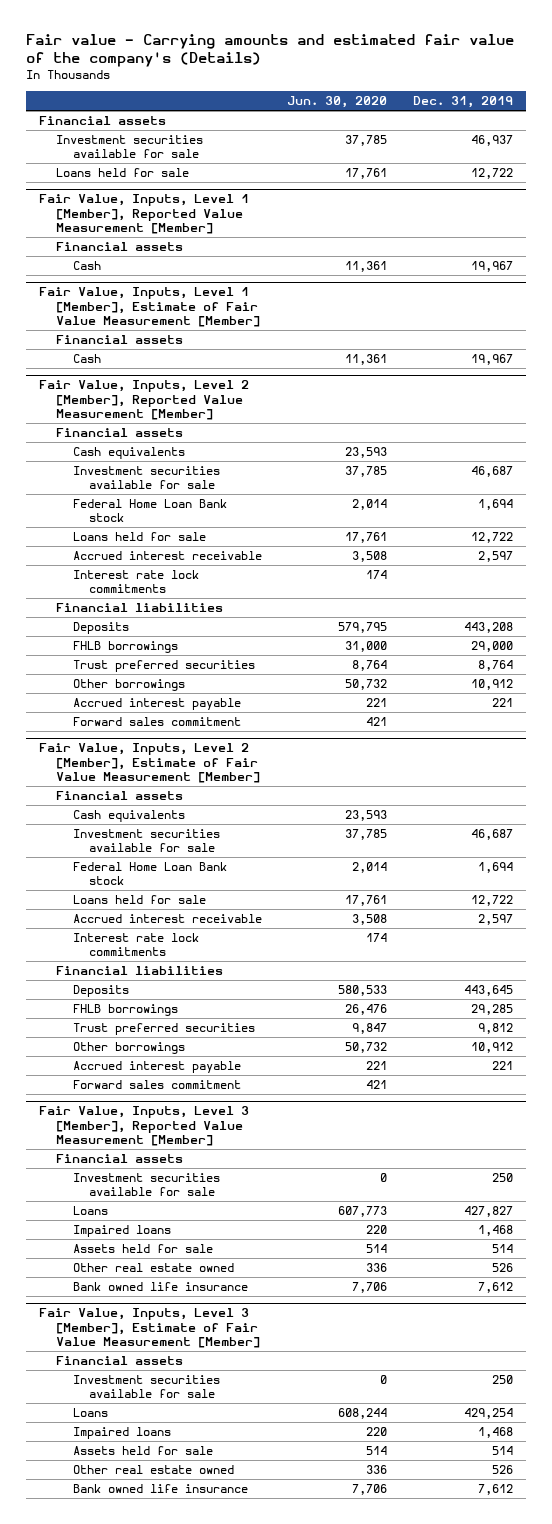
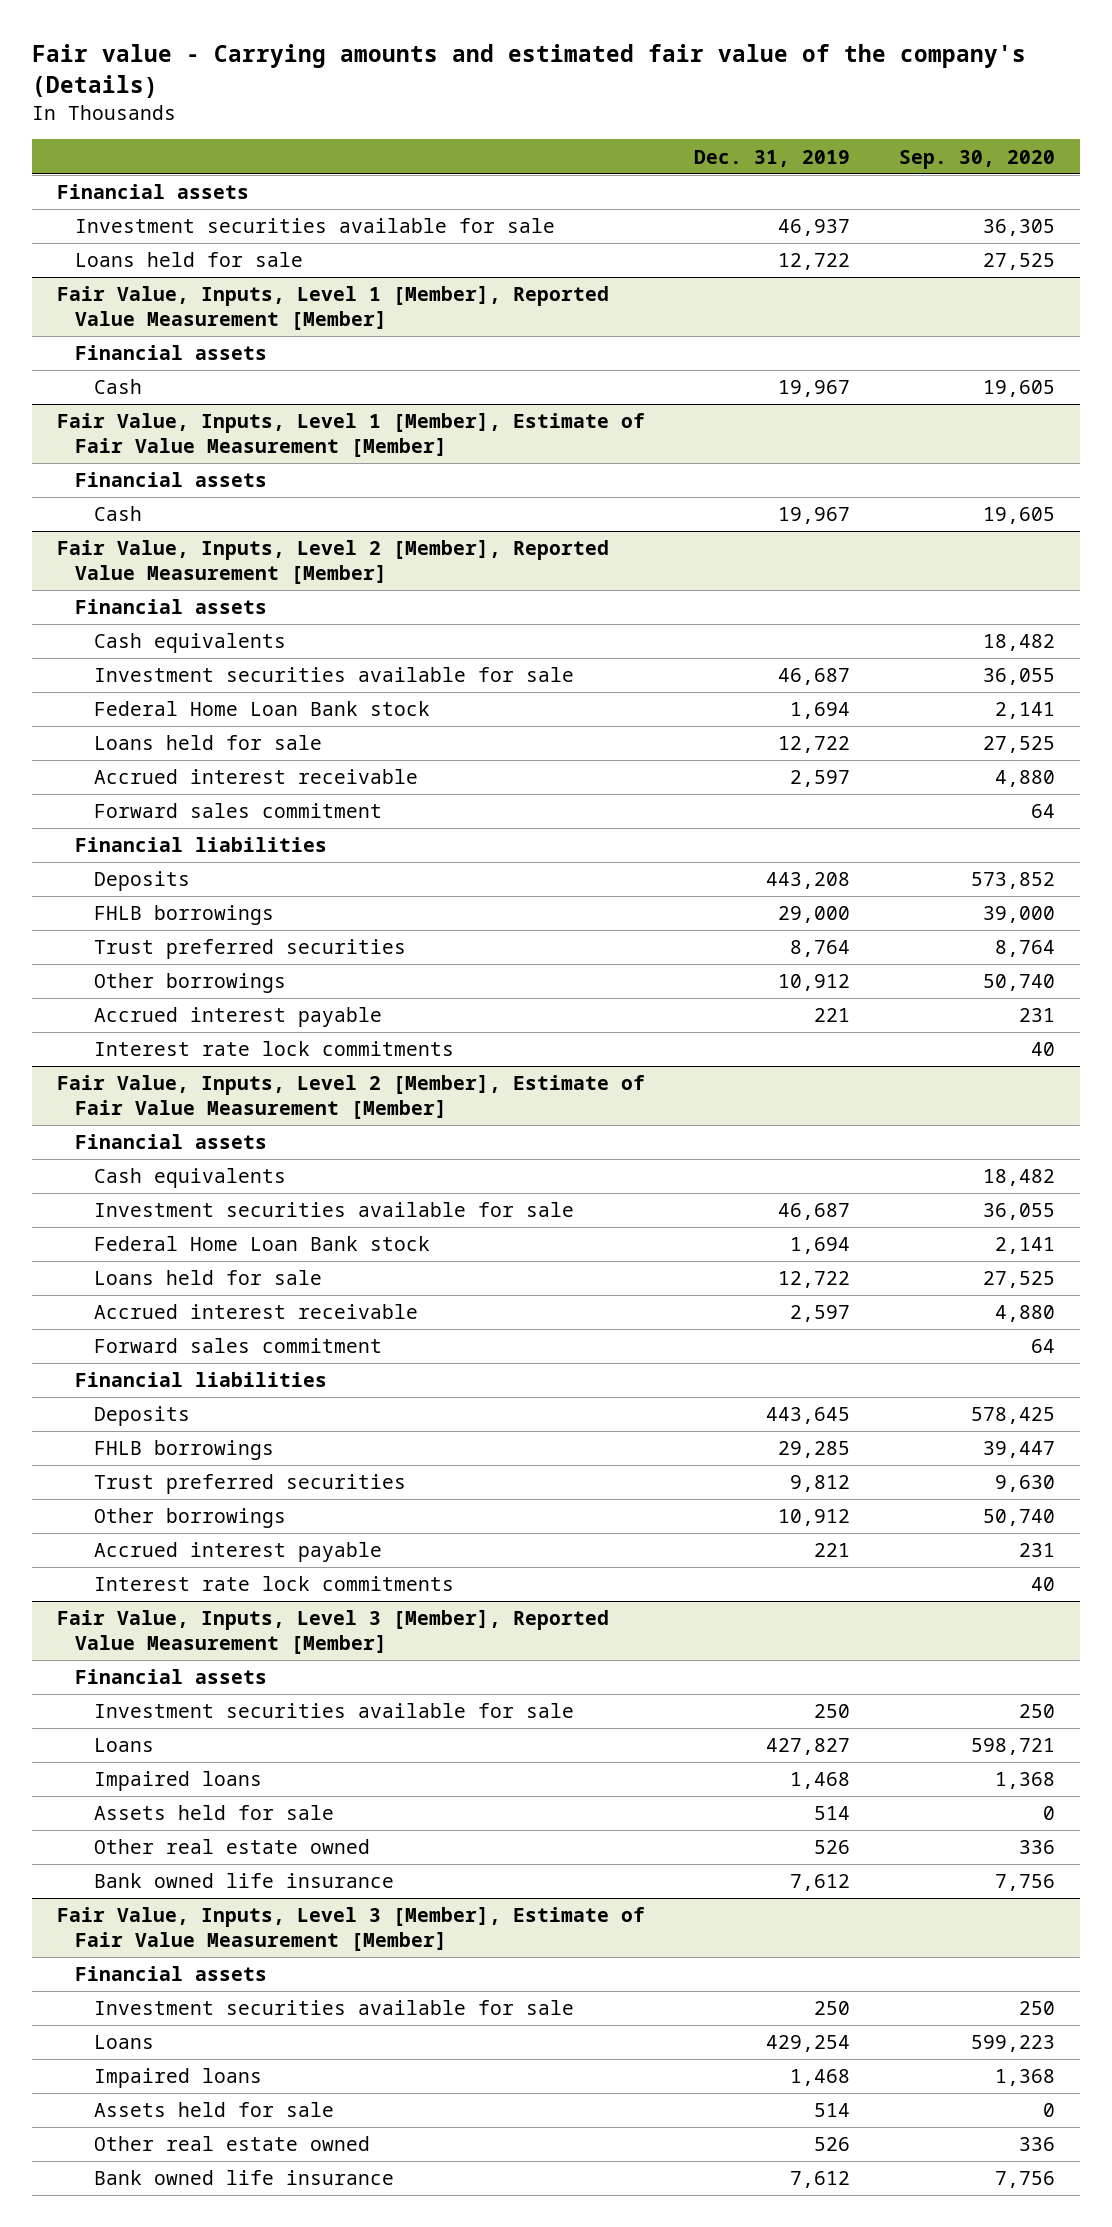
[287,96,388,109] Jun. 30, 2020 -> none
none -> [899,149,1056,169] Sep. 30, 2020
[72,716,241,726] Forward sales commitment -> [94,803,383,819] Forward sales commitment
[72,569,199,594] Interest rate lock commitments -> [94,1041,455,1057] Interest rate lock commitments
[72,1079,241,1089] Forward sales commitment -> [94,1338,383,1354] Forward sales commitment
[72,932,199,957] Interest rate lock commitments -> [94,1576,455,1592] Interest rate lock commitments

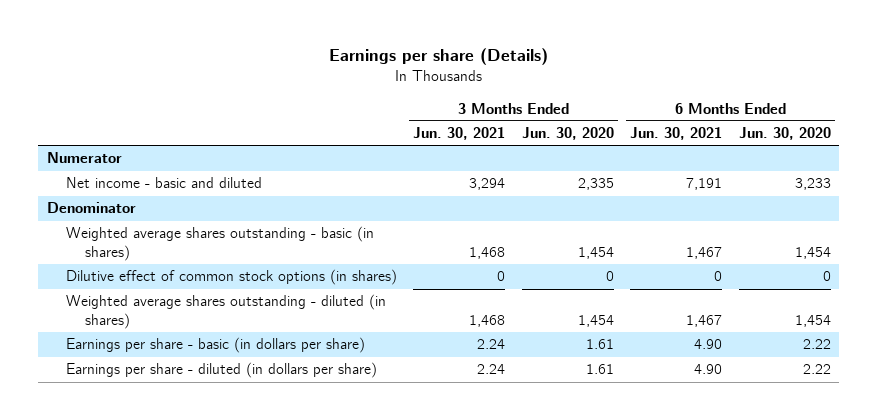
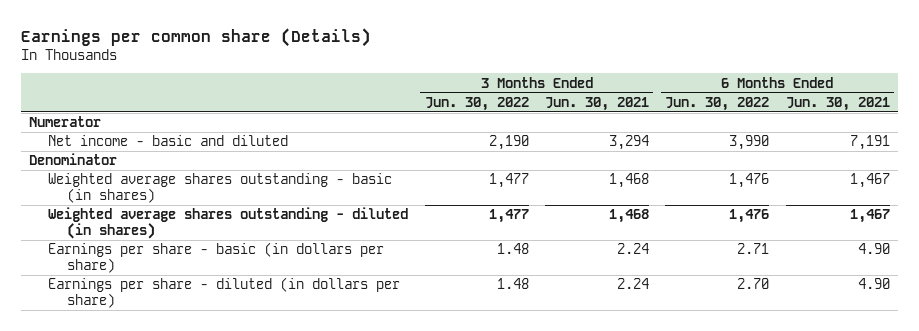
[328,48,548,66] Earnings per share (Details) -> [20,27,371,47] Earnings per common share (Details)
[521,127,614,141] Jun. 30, 2020 -> none
[739,127,832,141] Jun. 30, 2020 -> none
none -> [424,96,529,111] Jun. 30, 2022
none -> [665,96,770,111] Jun. 30, 2022
[65,269,397,286] Dilutive effect of common stock options (in shares) -> none

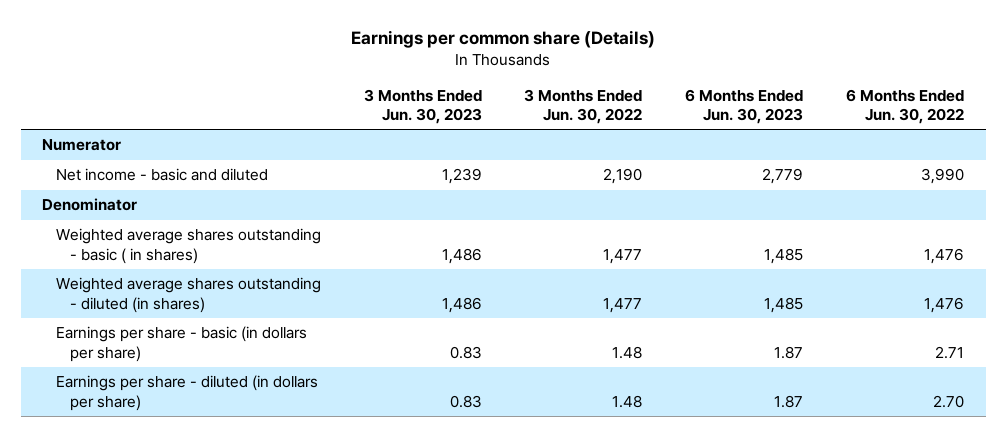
[544,96,649,111] Jun. 30, 2021 -> none
[785,96,890,111] Jun. 30, 2021 -> none
none -> [363,88,482,124] 3 Months Ended Jun. 30, 2023
none -> [685,88,804,124] 6 Months Ended Jun. 30, 2023
[48,173,393,204] Weighted average shares outstanding - basic (in shares) -> [55,228,321,264] Weighted average shares outstanding - basic ( in shares)

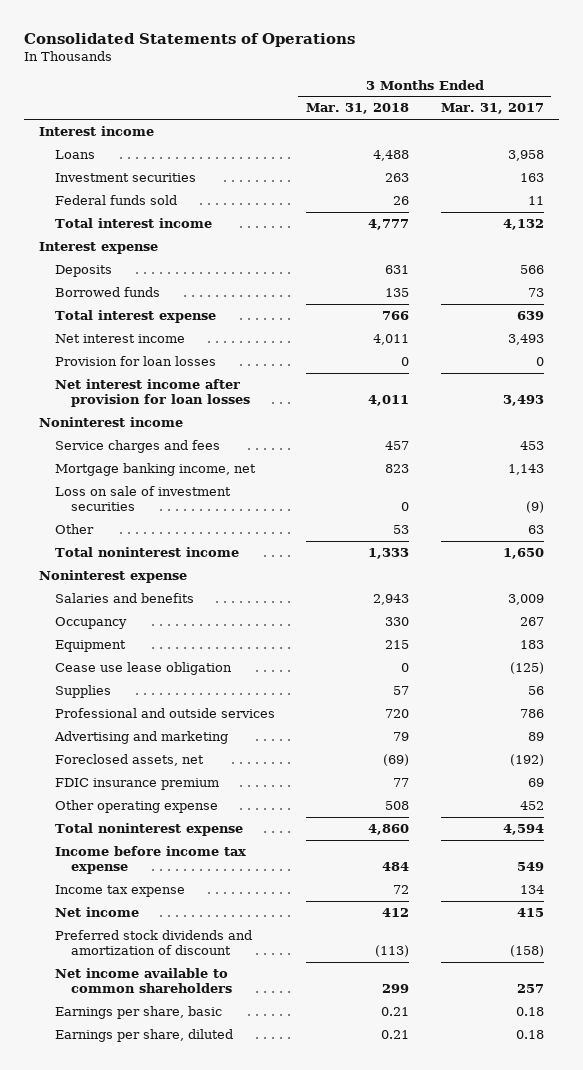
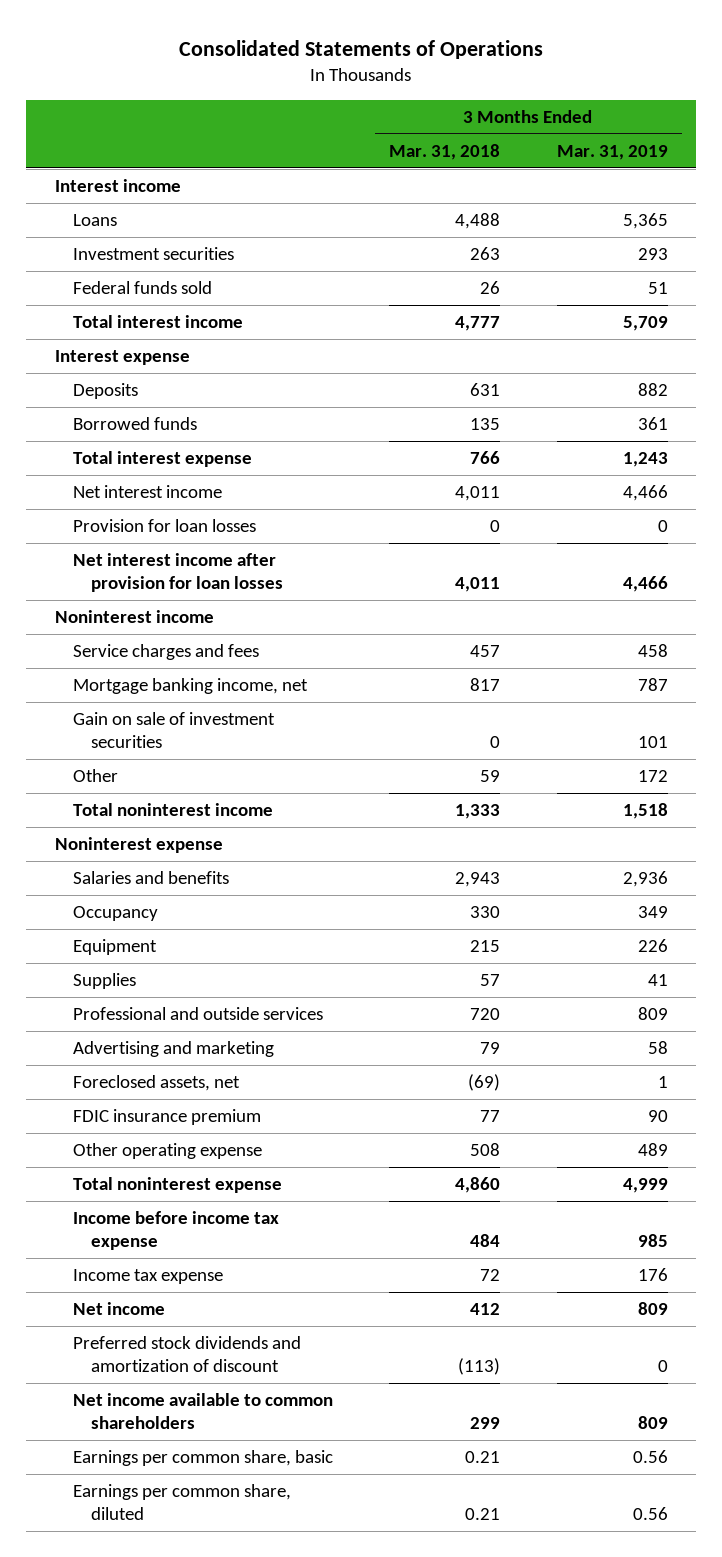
[440,103,544,115] Mar. 31, 2017 -> none
none -> [556,145,668,161] Mar. 31, 2019
[385,464,410,474] 823 -> [470,678,501,692] 817
[55,486,232,511] Loss on sale of investment securities -> [72,712,275,749] Gain on sale of investment securities
[393,525,410,535] 53 -> [480,770,501,783] 59
[55,662,233,676] Cease use lease obligation -> none
[55,1006,223,1020] Earnings per share, basic -> [72,1450,333,1467] Earnings per common share, basic
[55,1029,234,1043] Earnings per share, diluted -> [72,1484,291,1521] Earnings per common share, diluted

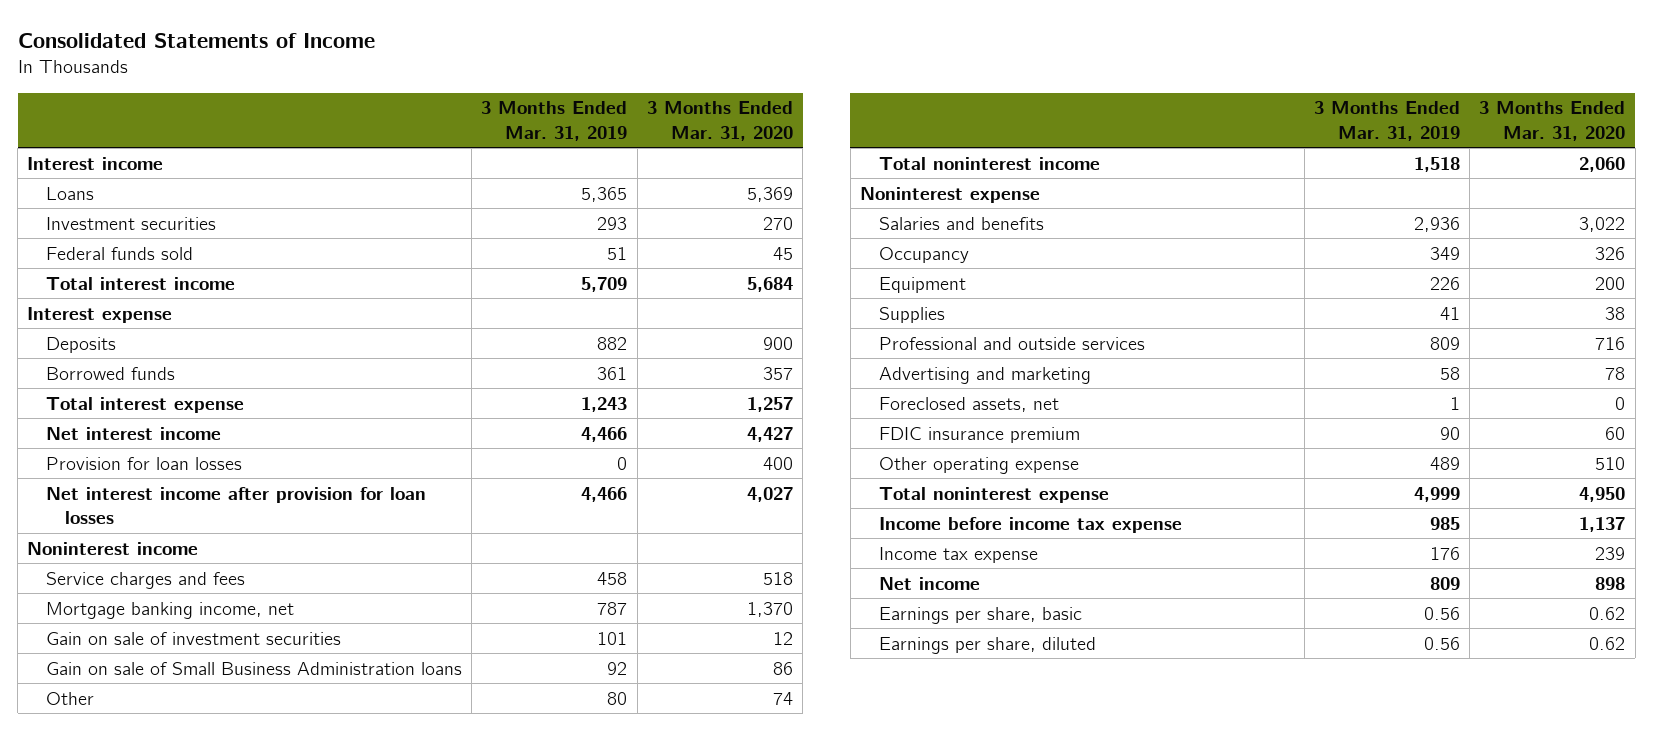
[179,39,544,59] Consolidated Statements of Operations -> [17,32,375,48] Consolidated Statements of Income
[389,144,501,161] Mar. 31, 2018 -> none
none -> [646,101,793,142] 3 Months Ended Mar. 31, 2020
none -> [46,661,463,675] Gain on sale of Small Business Administration loans
[637,770,668,783] 172 -> [607,691,628,705] 80
[72,1336,301,1373] Preferred stock dividends and amortization of discount -> none
[72,1393,333,1430] Net income available to common shareholders -> none
[72,1450,333,1467] Earnings per common share, basic -> [878,606,1082,624] Earnings per share, basic
[72,1484,291,1521] Earnings per common share, diluted -> [878,636,1096,654] Earnings per share, diluted

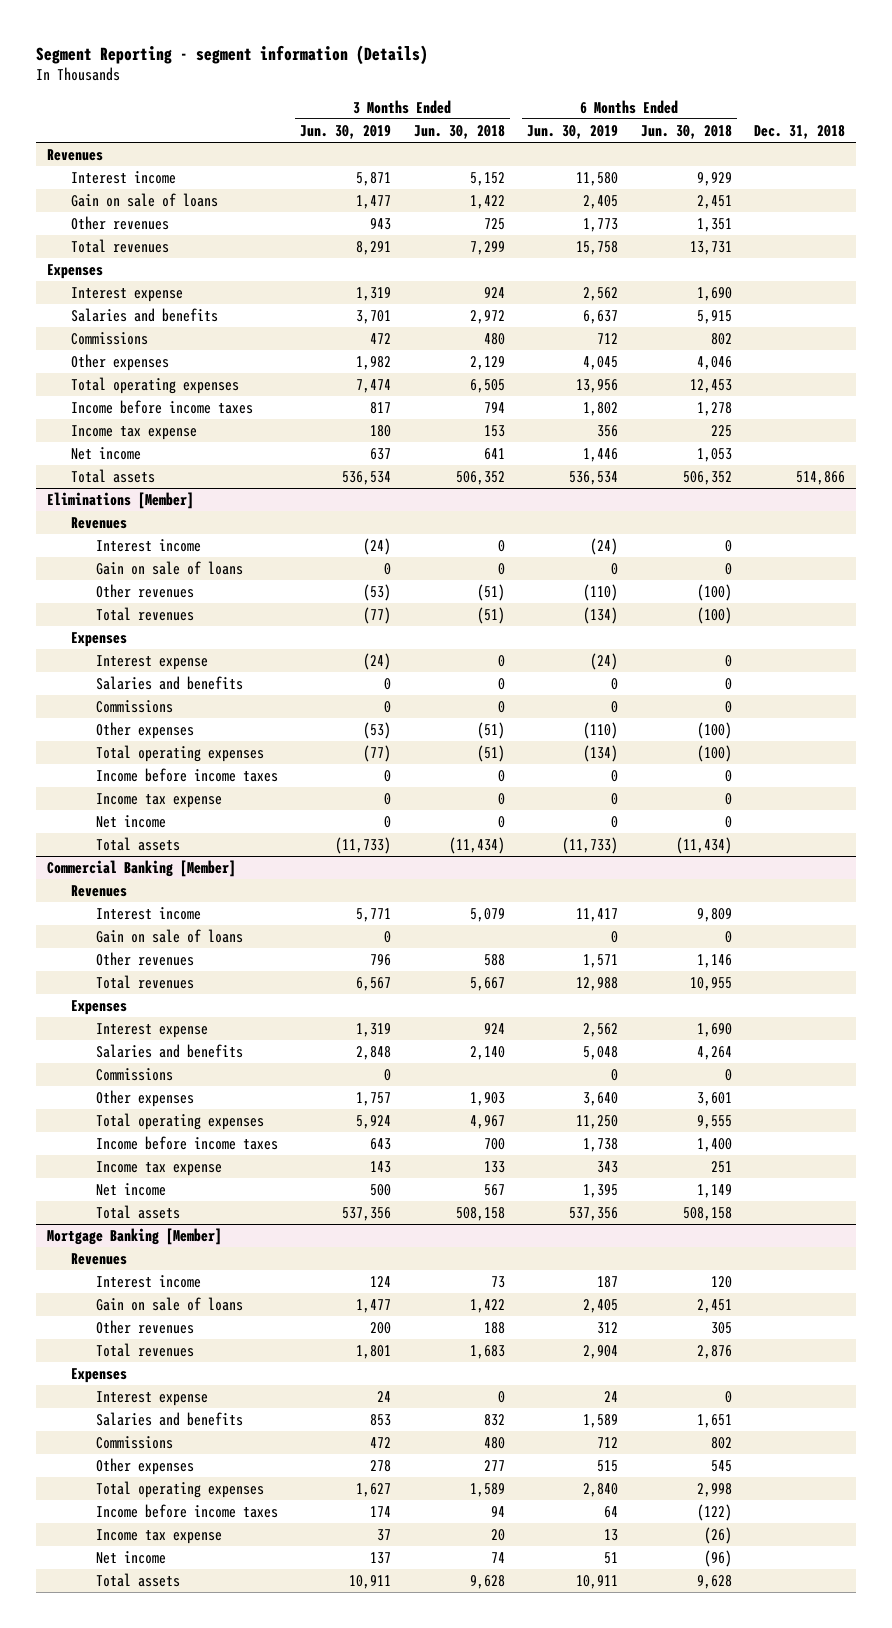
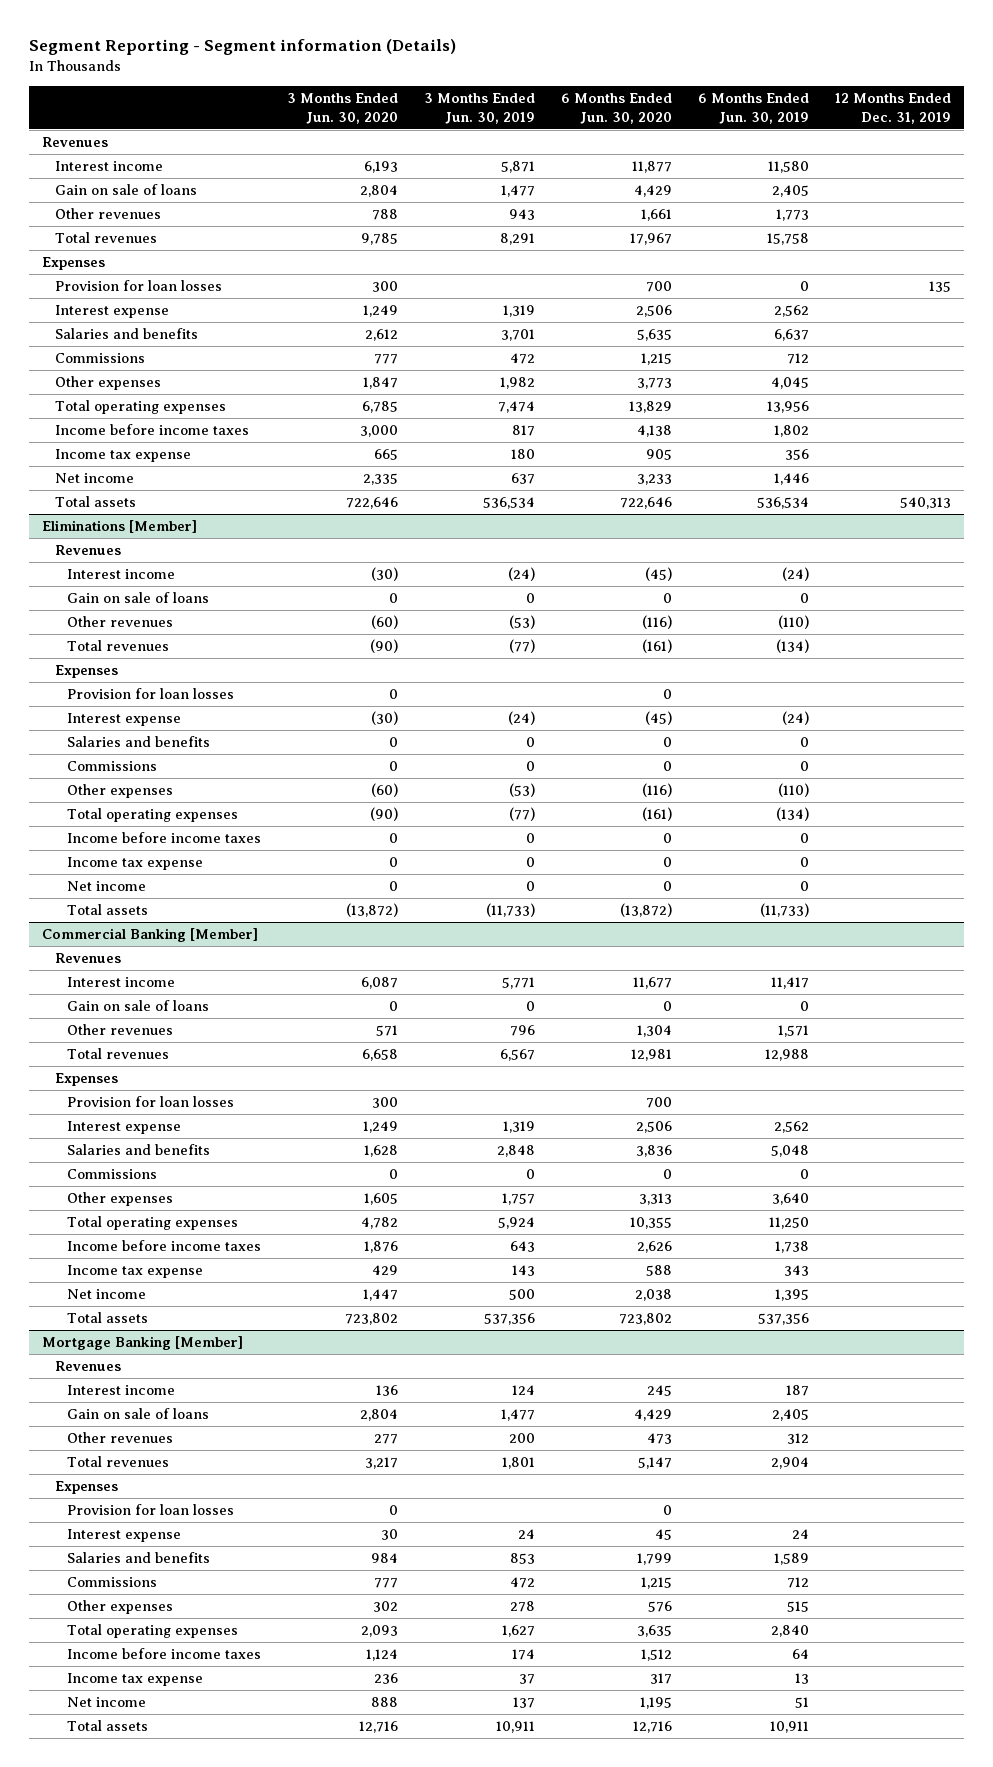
[35,44,428,65] Segment Reporting - segment information (Details) -> [28,39,456,56] Segment Reporting - Segment information (Details)
[413,124,505,139] Jun. 30, 2018 -> none
[640,124,732,139] Jun. 30, 2018 -> none
[754,124,846,139] Dec. 31, 2018 -> none
none -> [287,92,399,124] 3 Months Ended Jun. 30, 2020
none -> [561,92,673,124] 6 Months Ended Jun. 30, 2020
none -> [835,92,952,124] 12 Months Ended Dec. 31, 2019
none -> [54,279,222,291] Provision for loan losses
none -> [67,687,235,699] Provision for loan losses
none -> [67,1095,235,1107] Provision for loan losses
none -> [67,1503,235,1515] Provision for loan losses

